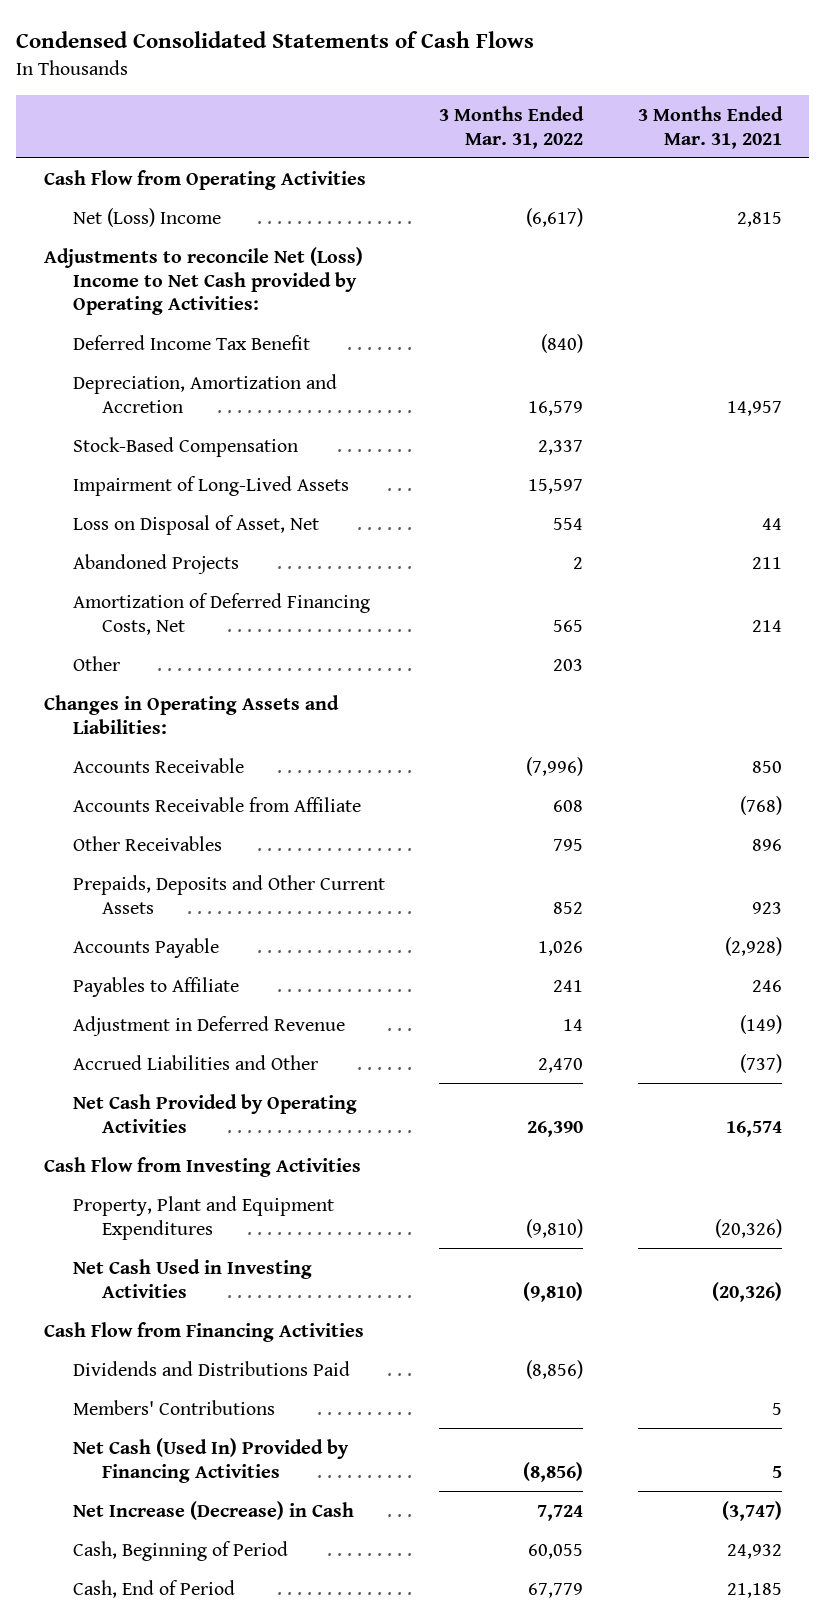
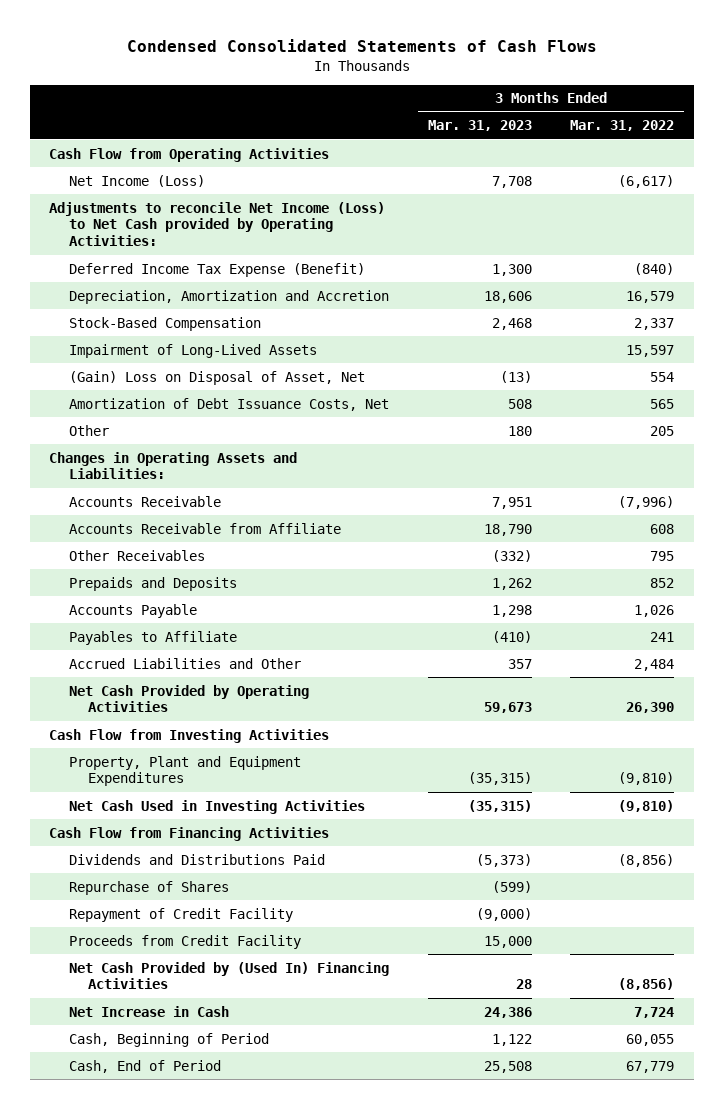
[637,105,783,149] 3 Months Ended Mar. 31, 2021 -> none
none -> [427,120,532,132] Mar. 31, 2023
[72,207,221,227] Net (Loss) Income -> [68,174,205,187] Net Income (Loss)
[43,246,363,316] Adjustments to reconcile Net (Loss) Income to Net Cash provided by Operating Activities: -> [49,201,386,247] Adjustments to reconcile Net Income (Loss) to Net Cash provided by Operating Activities:
[72,334,310,350] Deferred Income Tax Benefit -> [68,262,365,277] Deferred Income Tax Expense (Benefit)
[72,553,239,574] Abandoned Projects -> none
[72,514,319,535] Loss on Disposal of Asset, Net -> [68,370,365,385] (Gain) Loss on Disposal of Asset, Net
[72,592,370,635] Amortization of Deferred Financing Costs, Net -> [68,397,389,411] Amortization of Debt Issuance Costs, Net
[553,658,584,671] 203 -> [650,425,675,436] 205
[72,874,385,914] Prepaids, Deposits and Other Current Assets -> [68,576,237,591] Prepaids and Deposits
[72,1015,345,1036] Adjustment in Deferred Revenue -> none
[538,1057,584,1073] 2,470 -> [634,658,675,671] 2,484
[72,1399,275,1415] Members' Contributions -> none
none -> [68,880,229,895] Repurchase of Shares
none -> [68,907,293,922] Repayment of Credit Facility
none -> [68,934,301,949] Proceeds from Credit Facility
[72,1437,349,1483] Net Cash (Used In) Provided by Financing Activities -> [68,961,389,990] Net Cash Provided by (Used In) Financing Activities
[72,1500,354,1520] Net Increase (Decrease) in Cash -> [68,1005,229,1017] Net Increase in Cash

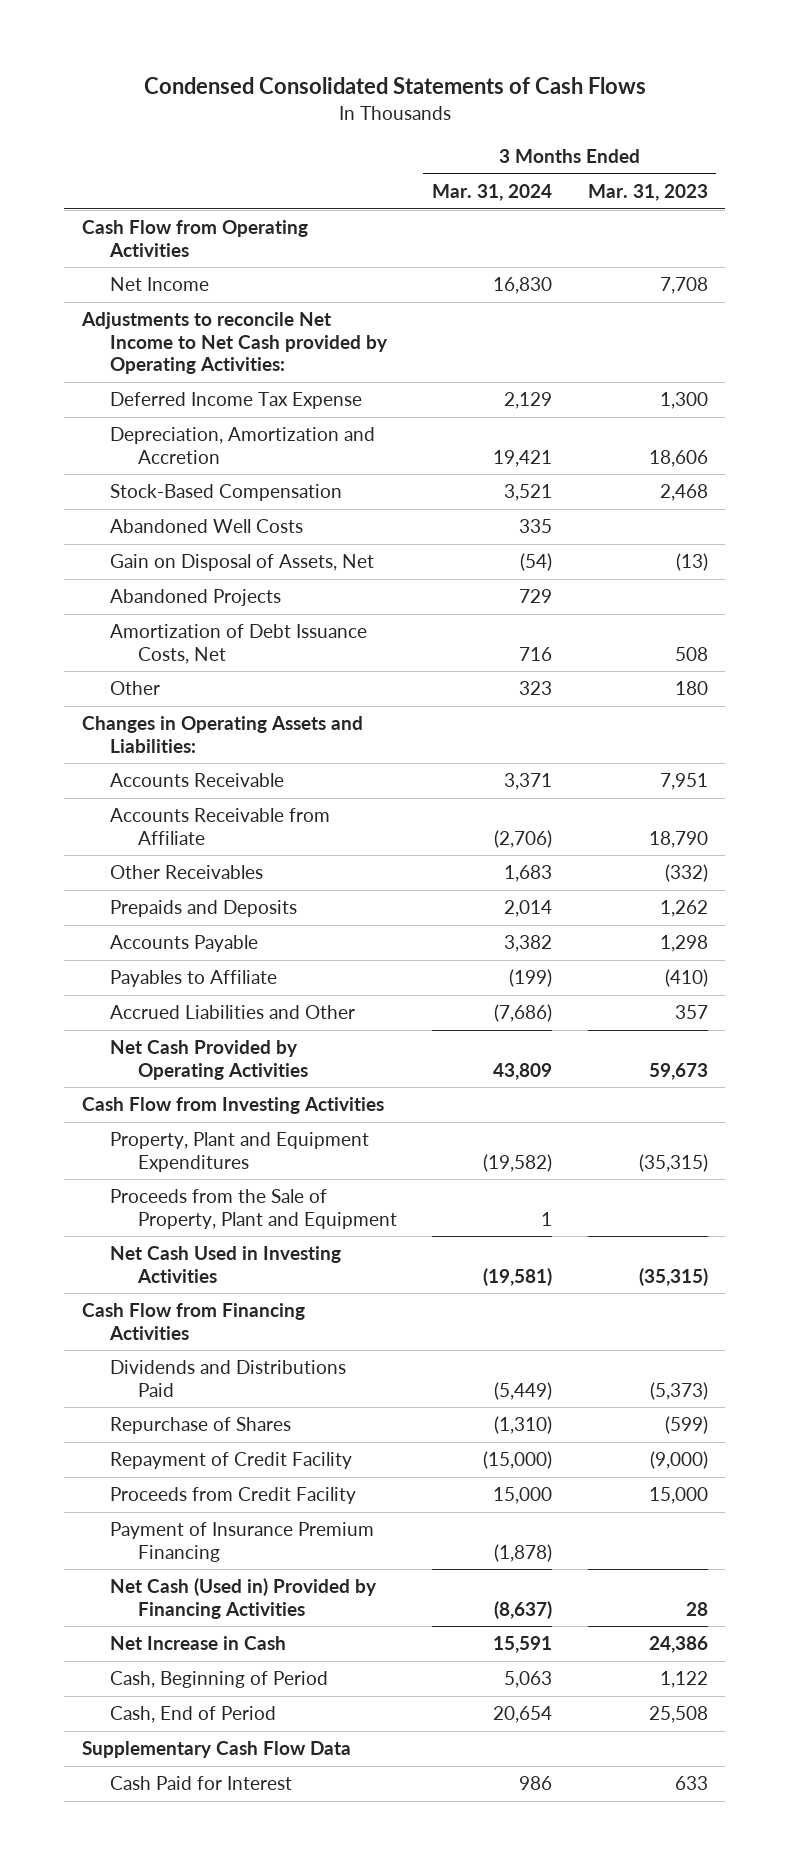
[570,120,675,132] Mar. 31, 2022 -> none
none -> [432,184,553,202] Mar. 31, 2024
[68,174,205,187] Net Income (Loss) -> [109,277,209,292] Net Income
[49,201,386,247] Adjustments to reconcile Net Income (Loss) to Net Cash provided by Operating Activities: -> [80,312,388,375] Adjustments to reconcile Net Income to Net Cash provided by Operating Activities:
[68,262,365,277] Deferred Income Tax Expense (Benefit) -> [109,392,362,410] Deferred Income Tax Expense
[68,343,317,358] Impairment of Long-Lived Assets -> none
none -> [109,519,303,534] Abandoned Well Costs
[68,370,365,385] (Gain) Loss on Disposal of Asset, Net -> [109,554,374,572] Gain on Disposal of Assets, Net
none -> [109,589,281,607] Abandoned Projects
none -> [109,1189,397,1229] Proceeds from the Sale of Property, Plant and Equipment
none -> [109,1522,374,1562] Payment of Insurance Premium Financing
[68,961,389,990] Net Cash Provided by (Used In) Financing Activities -> [109,1578,377,1619] Net Cash (Used in) Provided by Financing Activities
none -> [81,1741,351,1759] Supplementary Cash Flow Data
none -> [109,1776,292,1791] Cash Paid for Interest

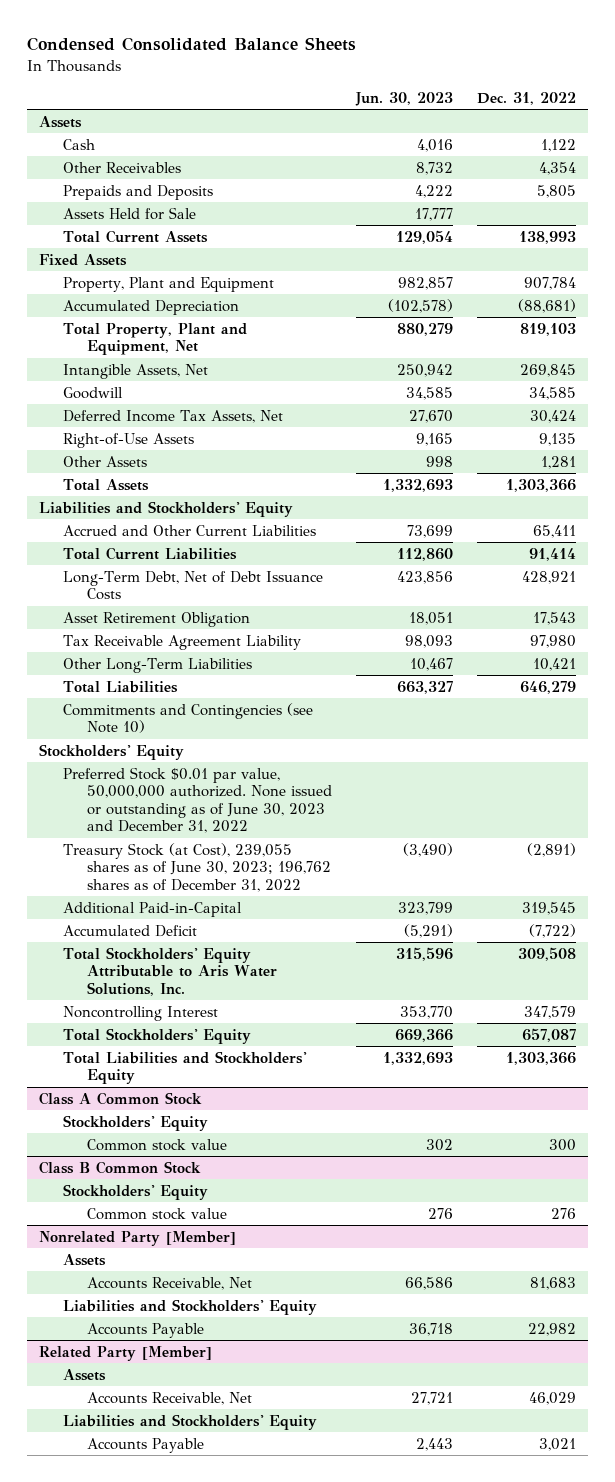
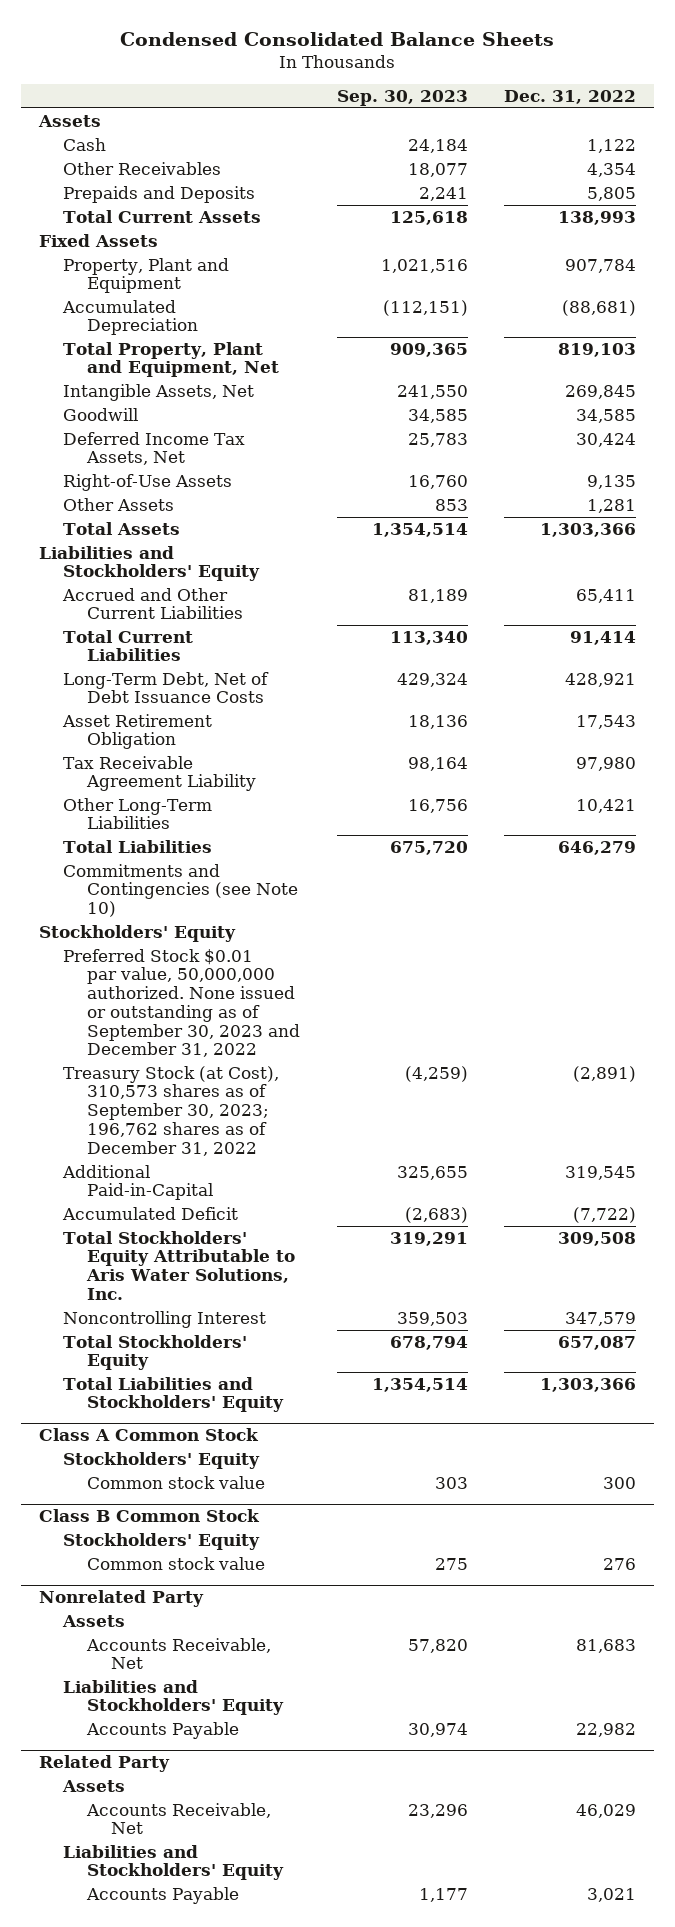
[354,91,453,106] Jun. 30, 2023 -> none
none -> [336,89,468,106] Sep. 30, 2023
[62,206,196,220] Assets Held for Sale -> none
[62,766,332,834] Preferred Stock $0.01 par value, 50,000,000 authorized. None issued or outstanding as of June 30, 2023 and December 31, 2022 -> [62,948,301,1058] Preferred Stock $0.01 par value, 50,000,000 authorized. None issued or outstanding as of September 30, 2023 and December 31, 2022
[62,842,331,892] Treasury Stock (at Cost), 239,055 shares as of June 30, 2023; 196,762 shares as of December 31, 2022 -> [62,1065,279,1156] Treasury Stock (at Cost), 310,573 shares as of September 30, 2023; 196,762 shares as of December 31, 2022
[38,1230,236,1246] Nonrelated Party [Member] -> [38,1590,204,1608] Nonrelated Party
[38,1345,212,1361] Related Party [Member] -> [38,1755,170,1773] Related Party

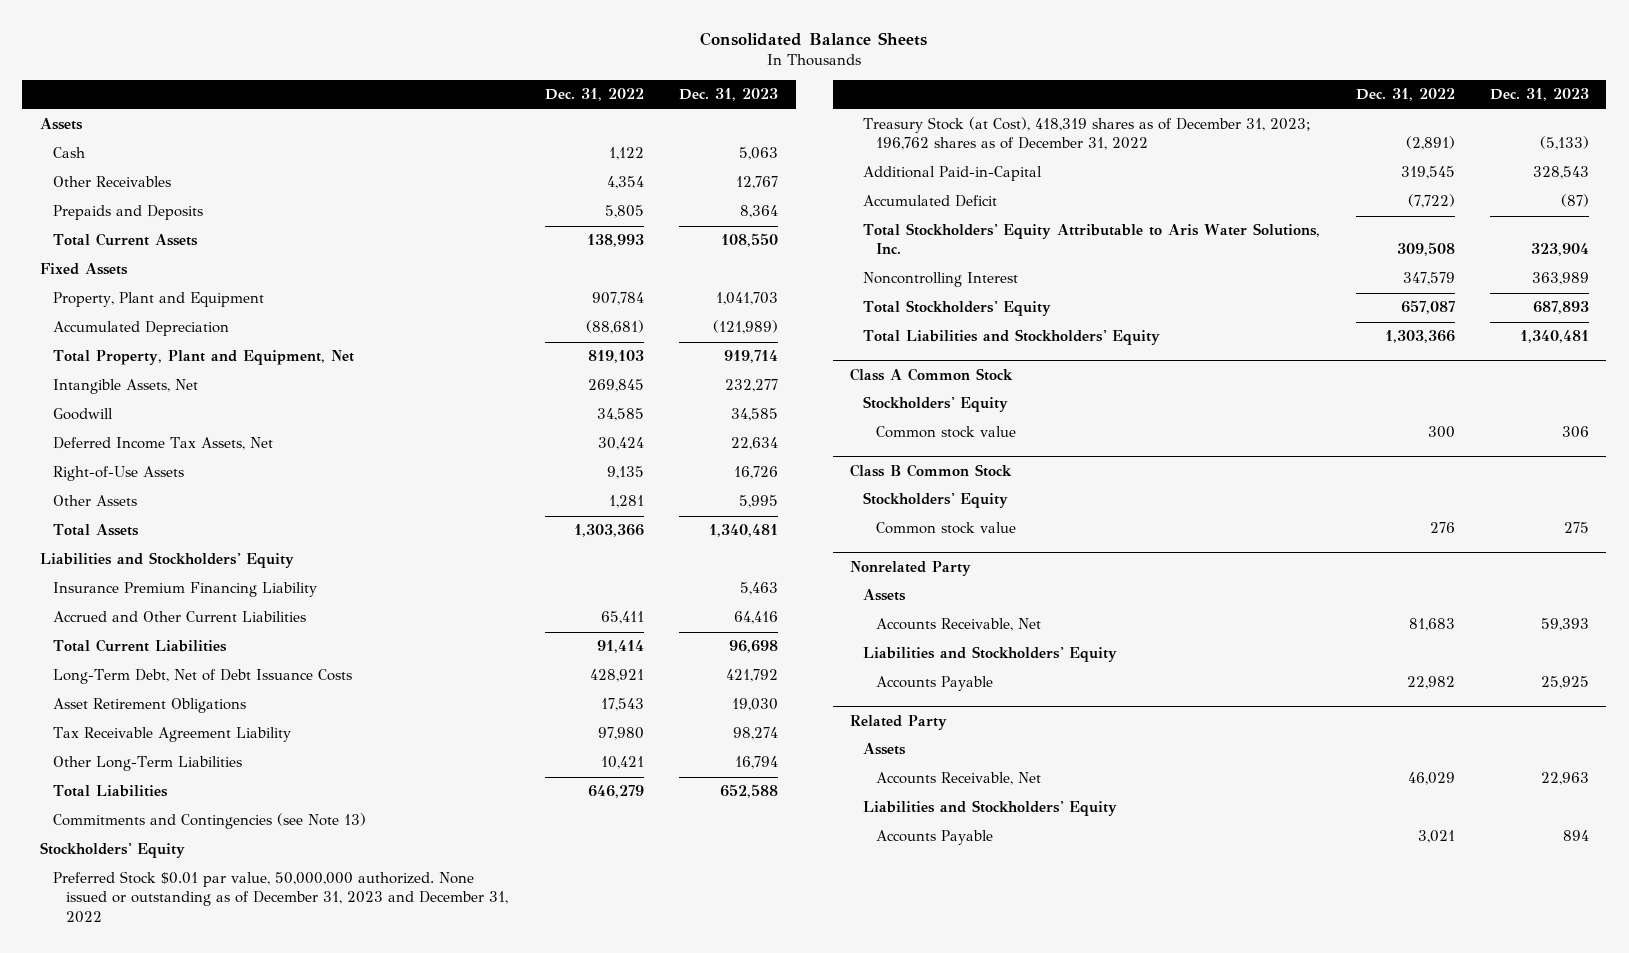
[120,31,555,46] Condensed Consolidated Balance Sheets -> [700,32,928,47] Consolidated Balance Sheets
[336,89,468,106] Sep. 30, 2023 -> none
none -> [679,88,779,102] Dec. 31, 2023
none -> [52,582,317,598] Insurance Premium Financing Liability
[61,713,212,750] Asset Retirement Obligation -> [52,698,246,714] Asset Retirement Obligations
[62,863,299,918] Commitments and Contingencies (see Note 10) -> [52,813,366,830] Commitments and Contingencies (see Note 13)
[62,948,301,1058] Preferred Stock $0.01 par value, 50,000,000 authorized. None issued or outstanding as of September 30, 2023 and December 31, 2022 -> [52,871,508,923] Preferred Stock $0.01 par value, 50,000,000 authorized. None issued or outstanding as of December 31, 2023 and December 31, 2022
[62,1065,279,1156] Treasury Stock (at Cost), 310,573 shares as of September 30, 2023; 196,762 shares as of December 31, 2022 -> [863,117,1312,151] Treasury Stock (at Cost), 418,319 shares as of December 31, 2023; 196,762 shares as of December 31, 2022

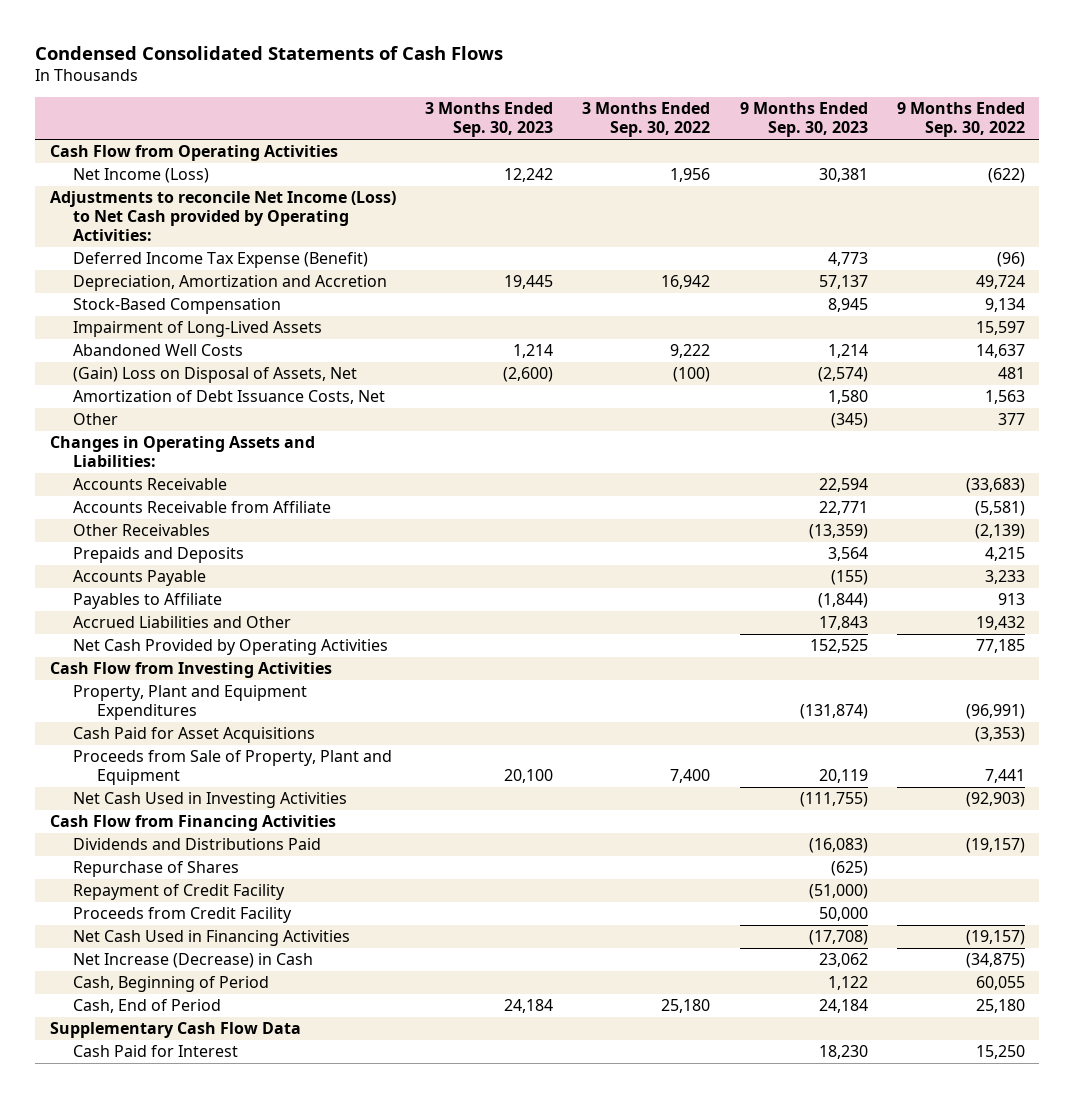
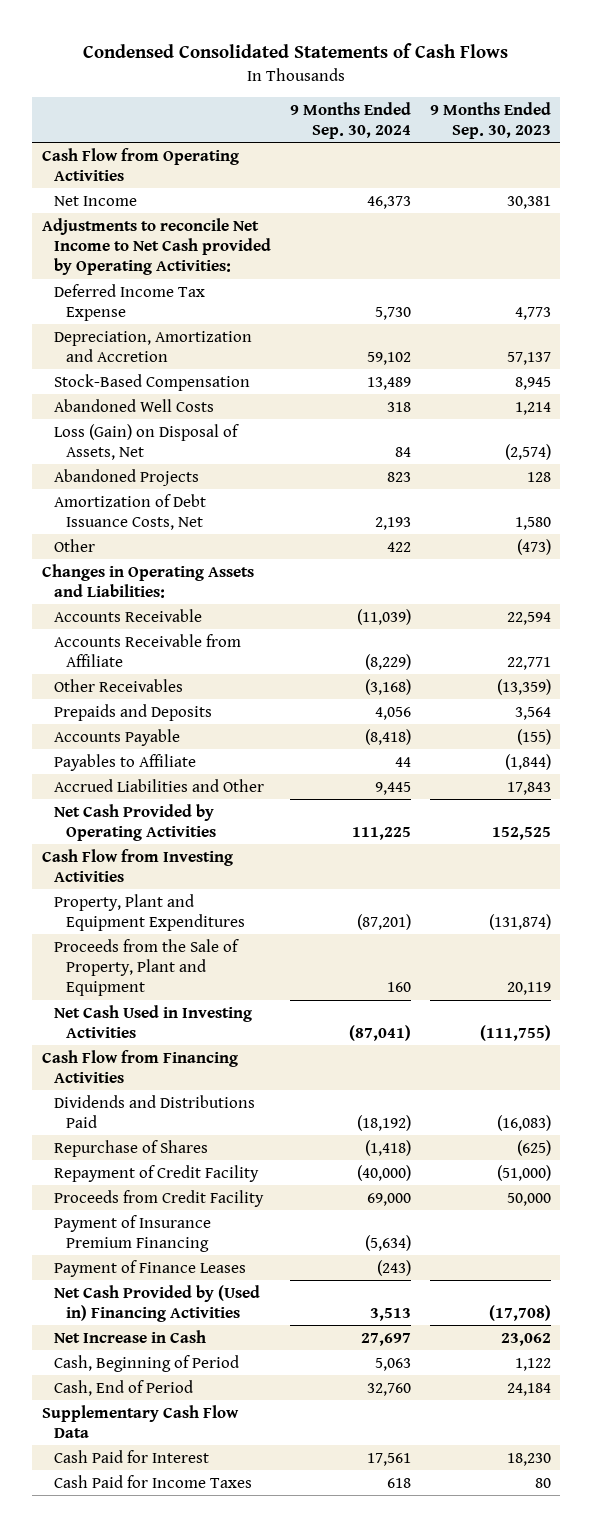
[425,102,554,138] 3 Months Ended Sep. 30, 2023 -> none
[582,102,711,138] 3 Months Ended Sep. 30, 2022 -> none
[896,102,1025,138] 9 Months Ended Sep. 30, 2022 -> none
none -> [289,101,411,140] 9 Months Ended Sep. 30, 2024
[73,168,210,184] Net Income (Loss) -> [53,195,137,206] Net Income
[49,191,396,241] Adjustments to reconcile Net Income (Loss) to Net Cash provided by Operating Activities: -> [41,217,271,276] Adjustments to reconcile Net Income to Net Cash provided by Operating Activities:
[73,252,369,269] Deferred Income Tax Expense (Benefit) -> [53,283,205,321] Deferred Income Tax Expense
[73,321,323,338] Impairment of Long-Lived Assets -> none
[73,367,358,384] (Gain) Loss on Disposal of Assets, Net -> [53,423,239,460] Loss (Gain) on Disposal of Assets, Net
none -> [53,468,199,486] Abandoned Projects
[830,413,868,429] (345) -> [516,538,551,555] (473)
[73,727,316,744] Cash Paid for Asset Acquisitions -> none
[73,750,393,786] Proceeds from Sale of Property, Plant and Equipment -> [53,938,239,997] Proceeds from the Sale of Property, Plant and Equipment
none -> [53,1214,211,1252] Payment of Insurance Premium Financing
none -> [53,1259,246,1277] Payment of Finance Leases
[73,930,351,947] Net Cash Used in Financing Activities -> [53,1284,260,1322] Net Cash Provided by (Used in) Financing Activities
[73,953,314,969] Net Increase (Decrease) in Cash -> [53,1329,206,1343] Net Increase in Cash
none -> [53,1474,252,1488] Cash Paid for Income Taxes

